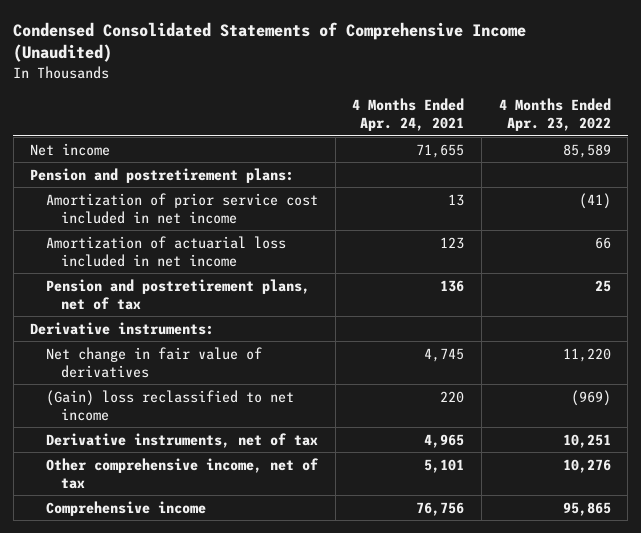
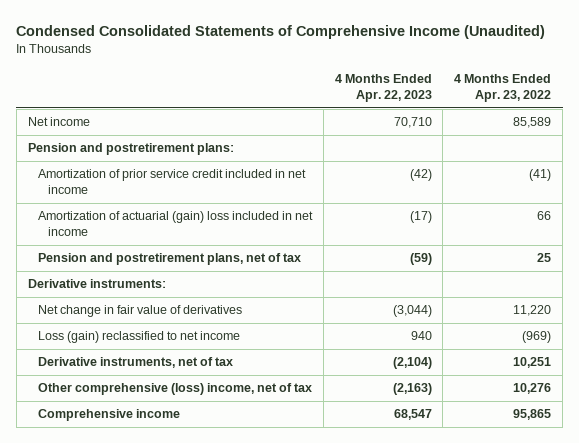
[352,97,465,132] 4 Months Ended Apr. 24, 2021 -> none
none -> [334,74,432,103] 4 Months Ended Apr. 22, 2023
[45,192,318,225] Amortization of prior service cost included in net income -> [38,169,307,195] Amortization of prior service credit included in net income
[45,235,286,268] Amortization of actuarial loss included in net income -> [38,211,314,237] Amortization of actuarial (gain) loss included in net income
[45,389,294,422] (Gain) loss reclassified to net income -> [38,331,241,344] Loss (gain) reclassified to net income
[45,457,319,490] Other comprehensive income, net of tax -> [38,383,313,396] Other comprehensive (loss) income, net of tax

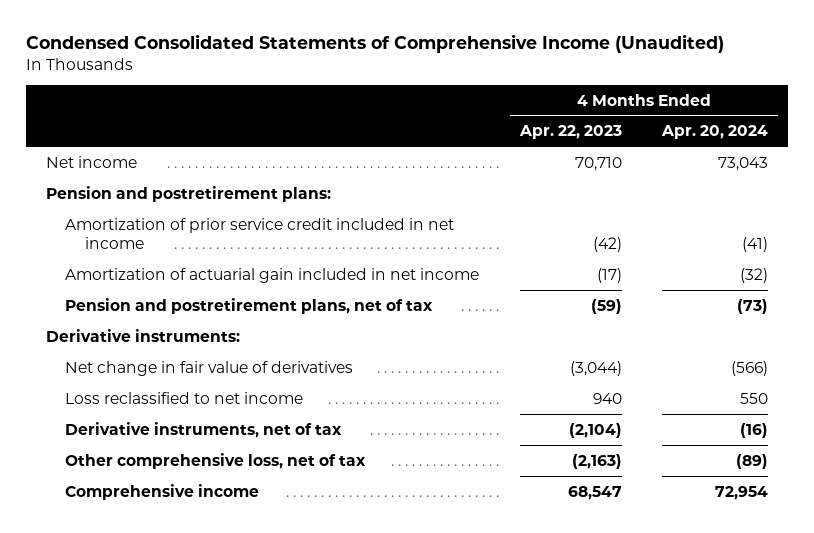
[454,74,552,103] 4 Months Ended Apr. 23, 2022 -> none
none -> [660,125,768,140] Apr. 20, 2024
[38,211,314,237] Amortization of actuarial (gain) loss included in net income -> [65,267,480,283] Amortization of actuarial gain included in net income
[38,331,241,344] Loss (gain) reclassified to net income -> [65,391,304,404] Loss reclassified to net income
[38,383,313,396] Other comprehensive (loss) income, net of tax -> [65,452,367,469] Other comprehensive loss, net of tax

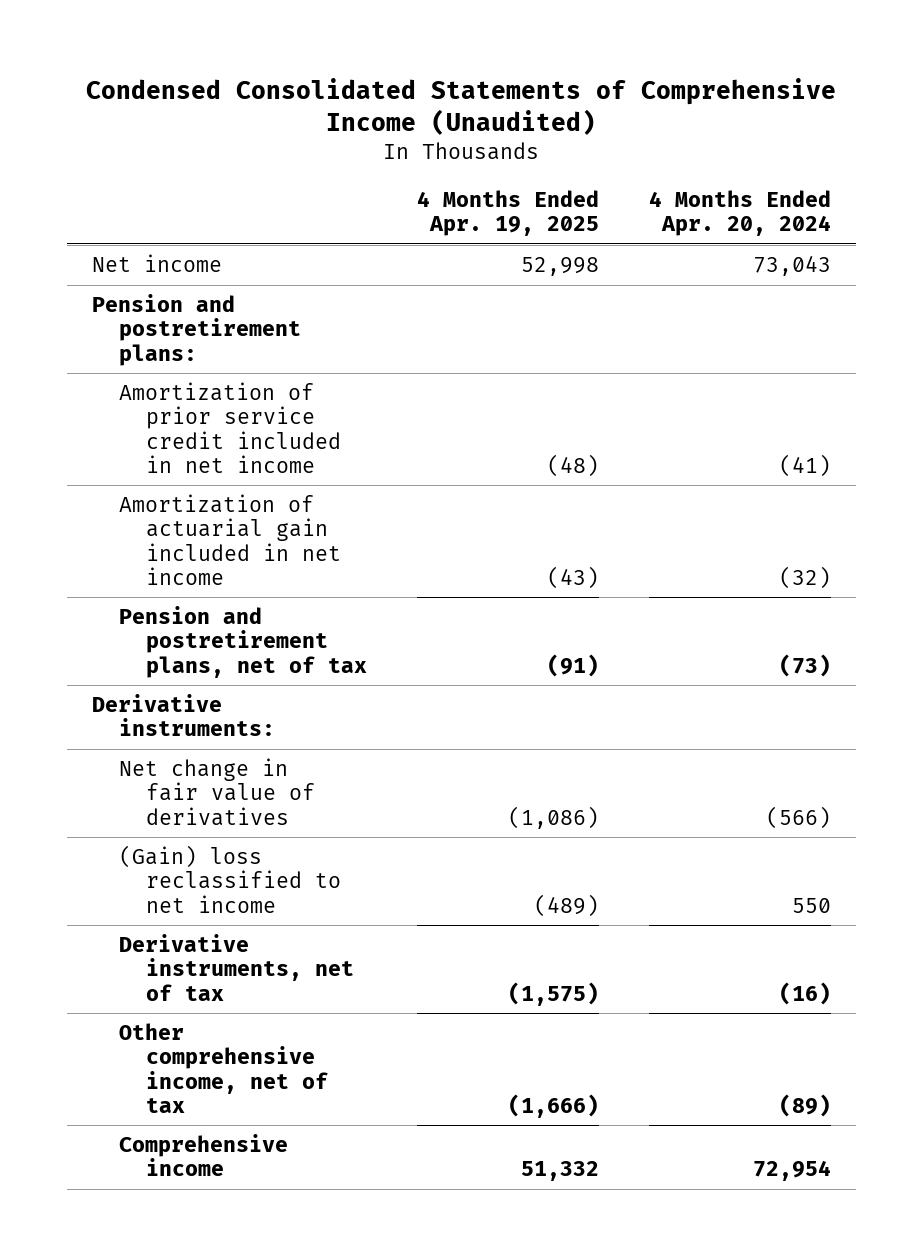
[518,125,622,140] Apr. 22, 2023 -> none
none -> [417,190,600,237] 4 Months Ended Apr. 19, 2025
[65,391,304,404] Loss reclassified to net income -> [118,845,342,913] (Gain) loss reclassified to net income
[65,452,367,469] Other comprehensive loss, net of tax -> [118,1023,329,1113] Other comprehensive income, net of tax

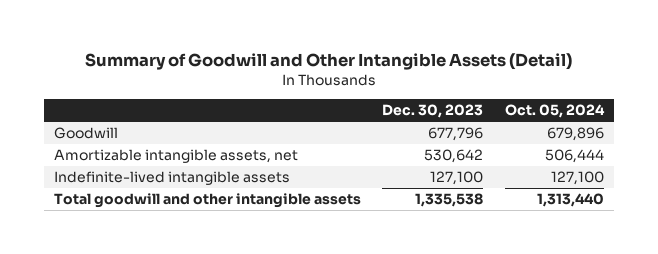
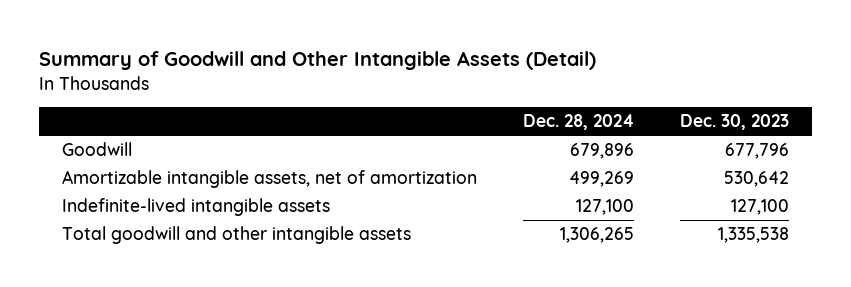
[504,104,605,119] Oct. 05, 2024 -> none
none -> [522,114,634,131] Dec. 28, 2024
[54,149,299,164] Amortizable intangible assets, net -> [62,170,478,189] Amortizable intangible assets, net of amortization

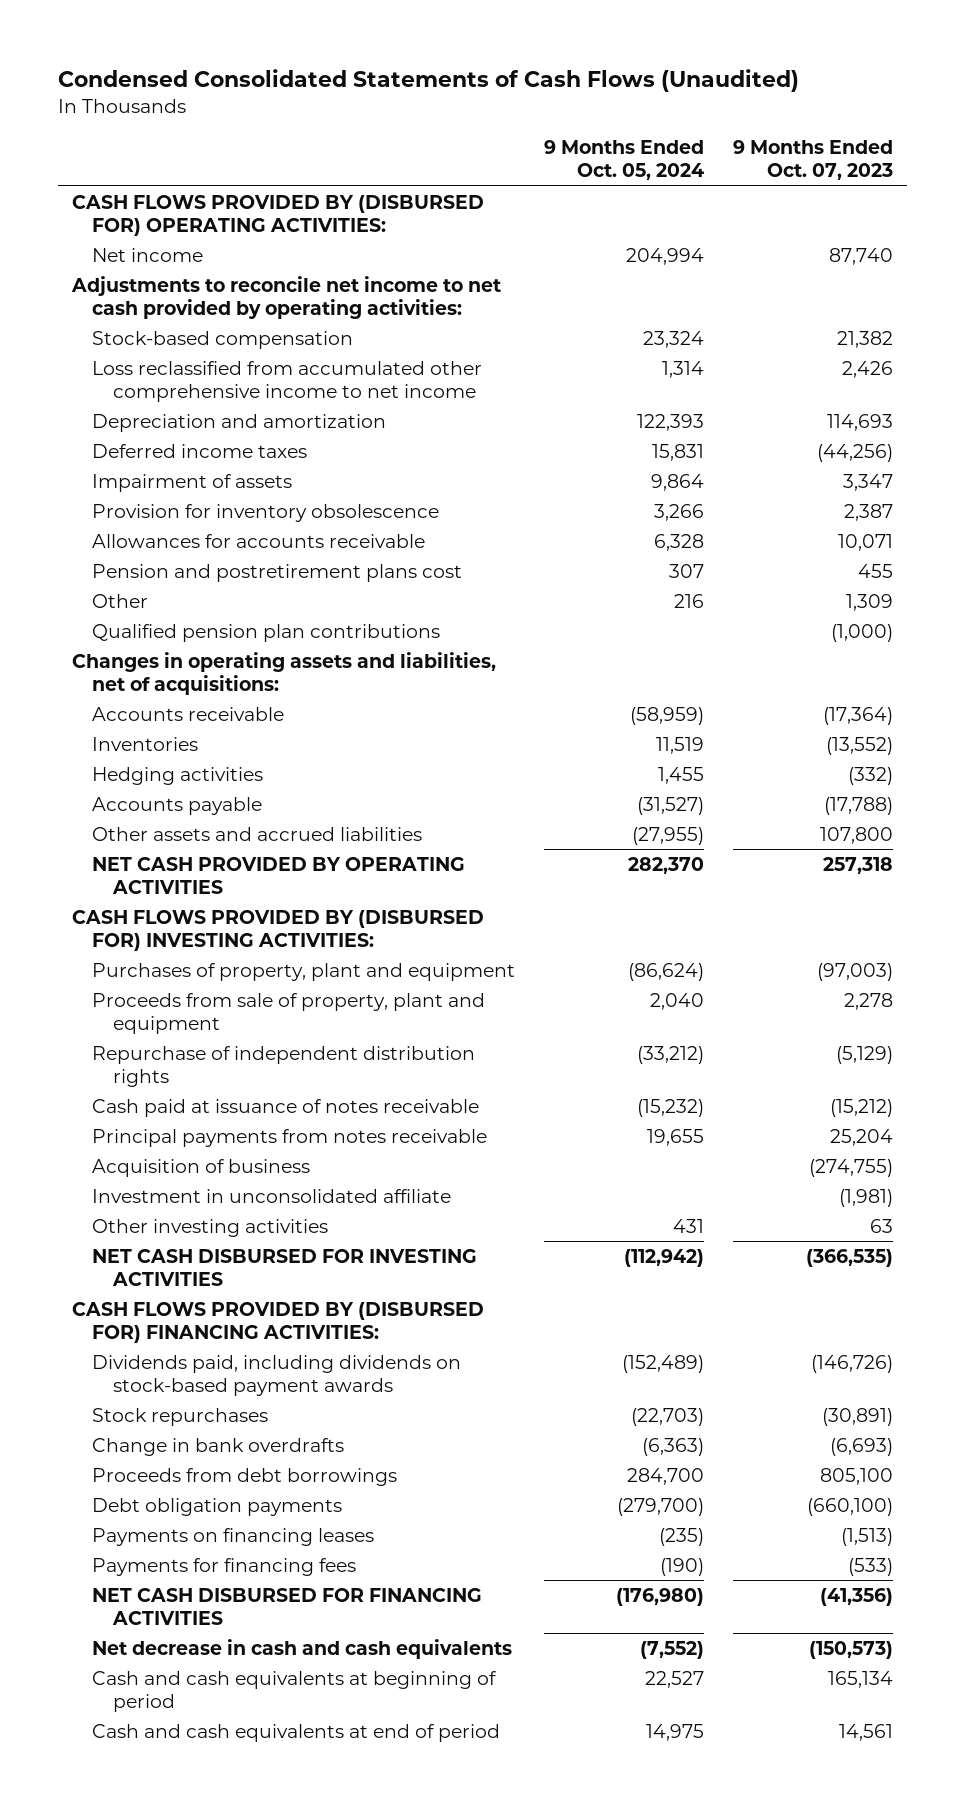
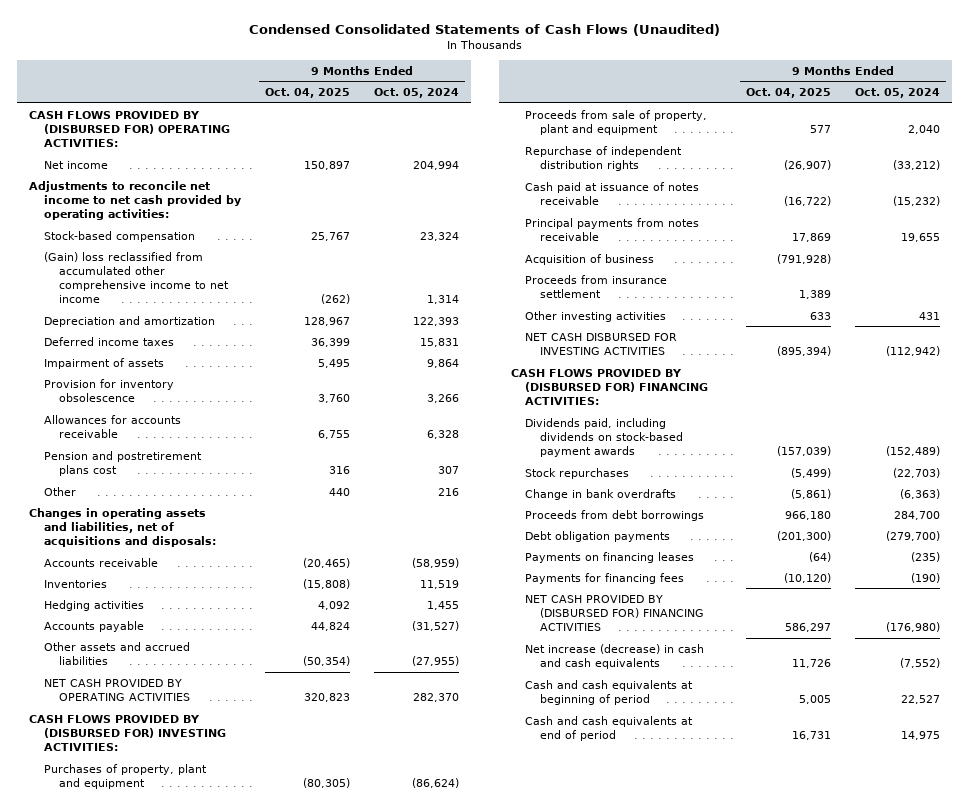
[733,139,894,180] 9 Months Ended Oct. 07, 2023 -> none
none -> [265,88,351,99] Oct. 04, 2025
[92,360,483,402] Loss reclassified from accumulated other comprehensive income to net income -> [44,251,229,304] (Gain) loss reclassified from accumulated other comprehensive income to net income
[92,623,441,642] Qualified pension plan contributions -> none
[72,651,497,695] Changes in operating assets and liabilities, net of acquisitions: -> [29,507,217,548] Changes in operating assets and liabilities, net of acquisitions and disposals:
[92,1188,452,1203] Investment in unconsolidated affiliate -> none
none -> [525,274,668,298] Proceeds from insurance settlement
[92,1587,483,1625] NET CASH DISBURSED FOR FINANCING ACTIVITIES -> [525,594,704,632] NET CASH PROVIDED BY (DISBURSED FOR) FINANCING ACTIVITIES
[92,1638,513,1659] Net decrease in cash and cash equivalents -> [525,643,705,669] Net increase (decrease) in cash and cash equivalents

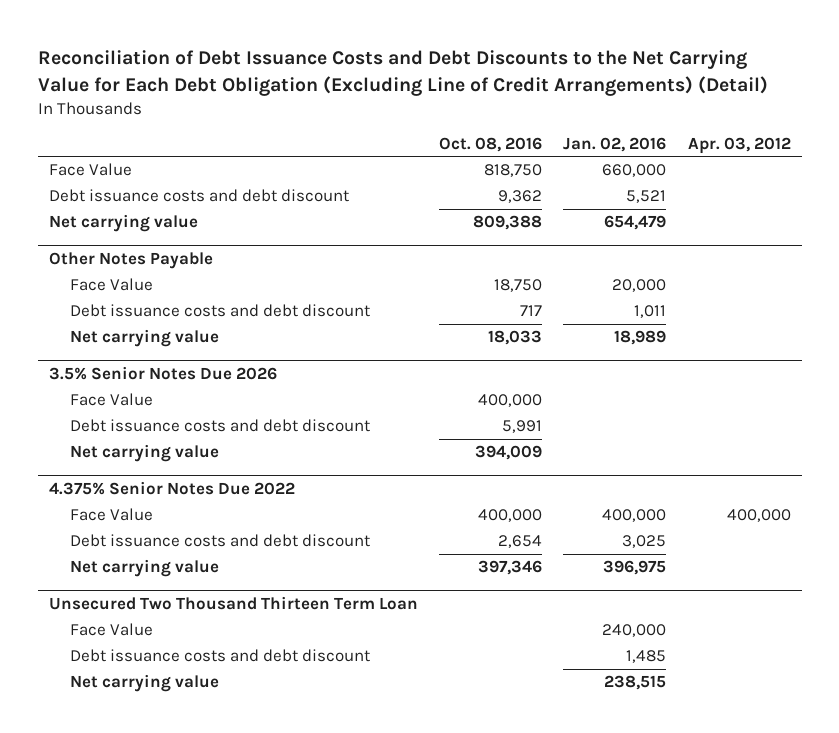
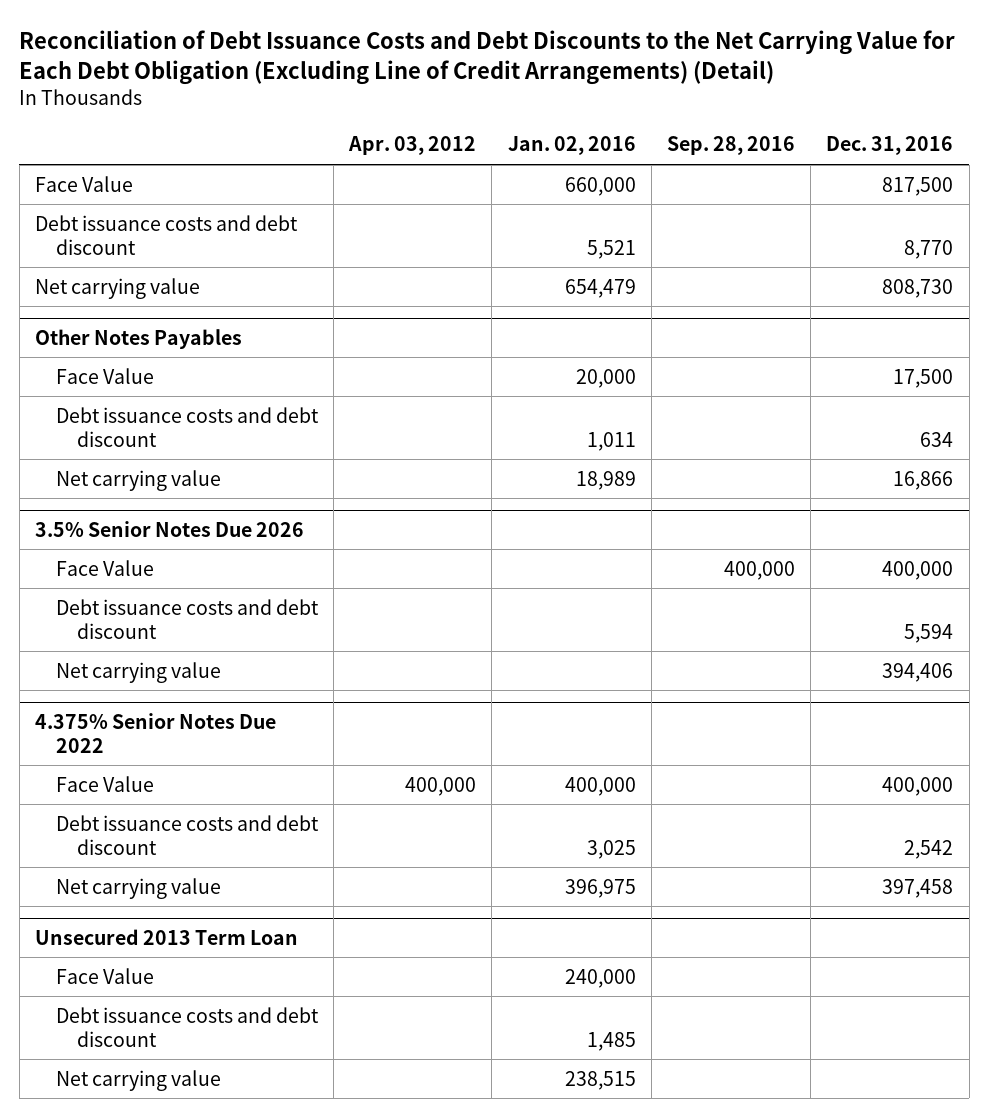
[438,136,542,152] Oct. 08, 2016 -> none
none -> [667,136,796,156] Sep. 28, 2016
none -> [826,136,954,156] Dec. 31, 2016
[48,252,213,270] Other Notes Payable -> [34,328,242,349] Other Notes Payables
[48,596,418,611] Unsecured Two Thousand Thirteen Term Loan -> [34,928,298,945] Unsecured 2013 Term Loan

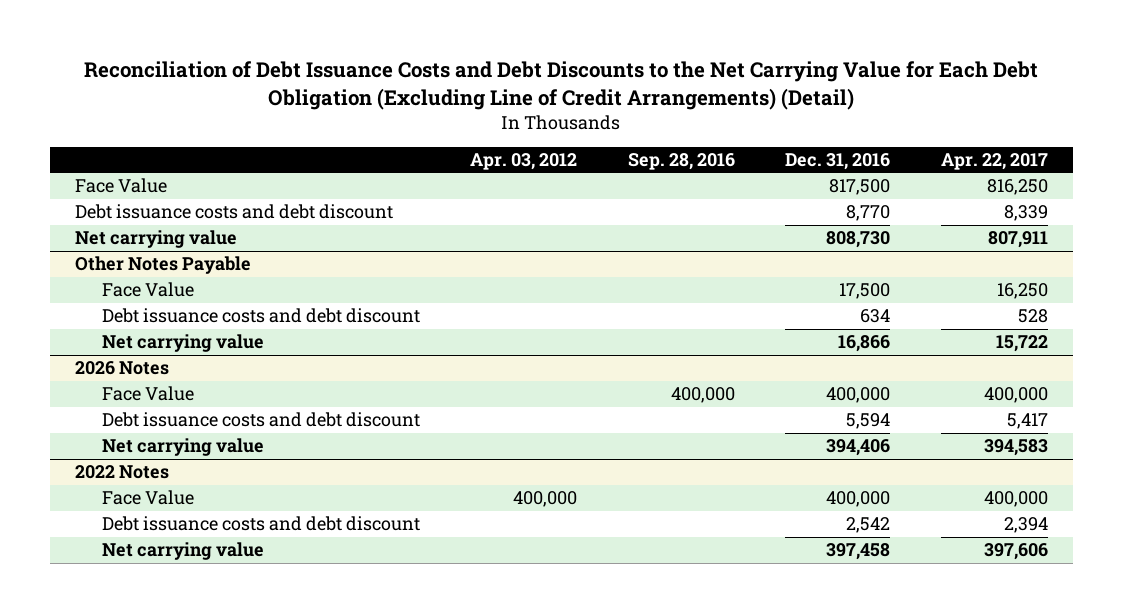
[507,136,636,156] Jan. 02, 2016 -> none
none -> [940,152,1048,170] Apr. 22, 2017
[34,328,242,349] Other Notes Payables -> [74,256,251,275] Other Notes Payable
[34,520,304,537] 3.5% Senior Notes Due 2026 -> [74,361,169,376] 2026 Notes
[34,712,276,753] 4.375% Senior Notes Due 2022 -> [74,465,169,480] 2022 Notes
[34,928,298,945] Unsecured 2013 Term Loan -> none
[55,967,154,984] Face Value -> none
[55,1006,319,1047] Debt issuance costs and debt discount -> none
[55,1069,221,1091] Net carrying value -> none

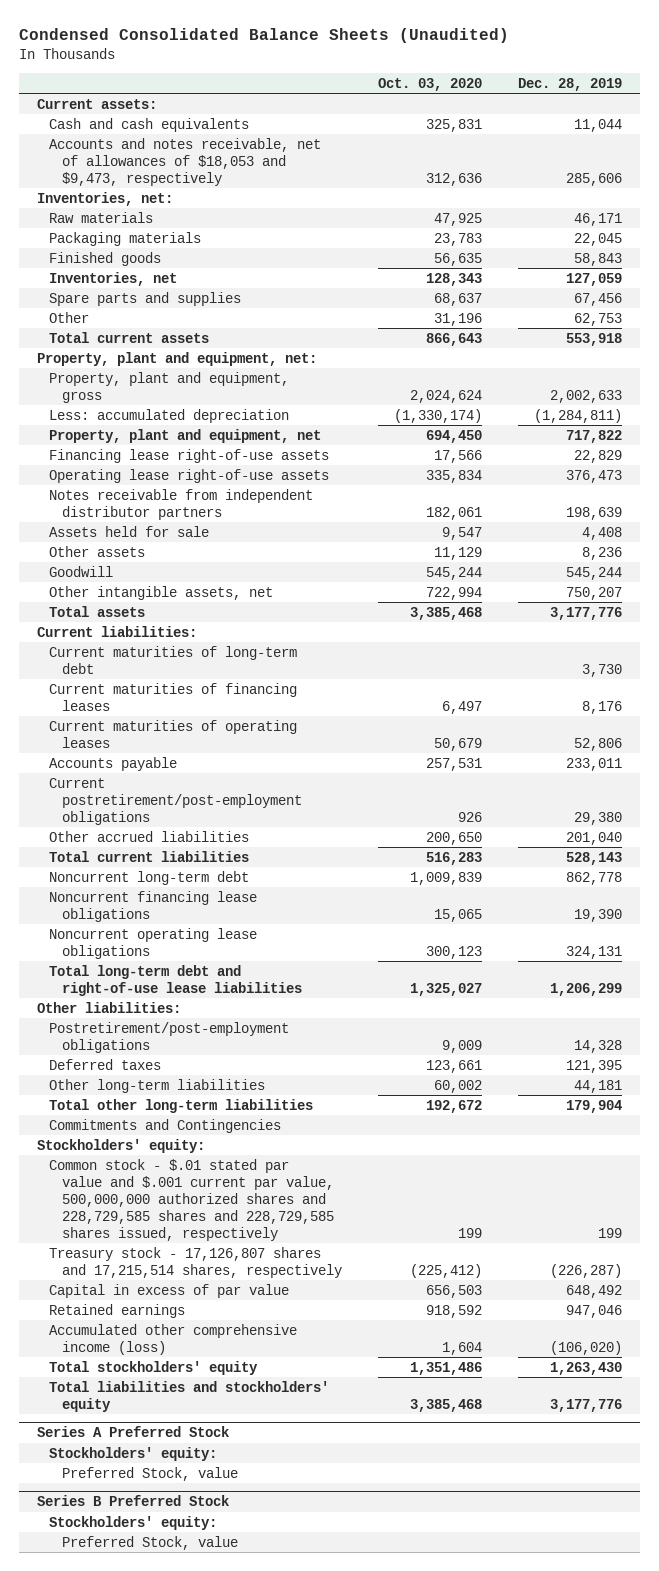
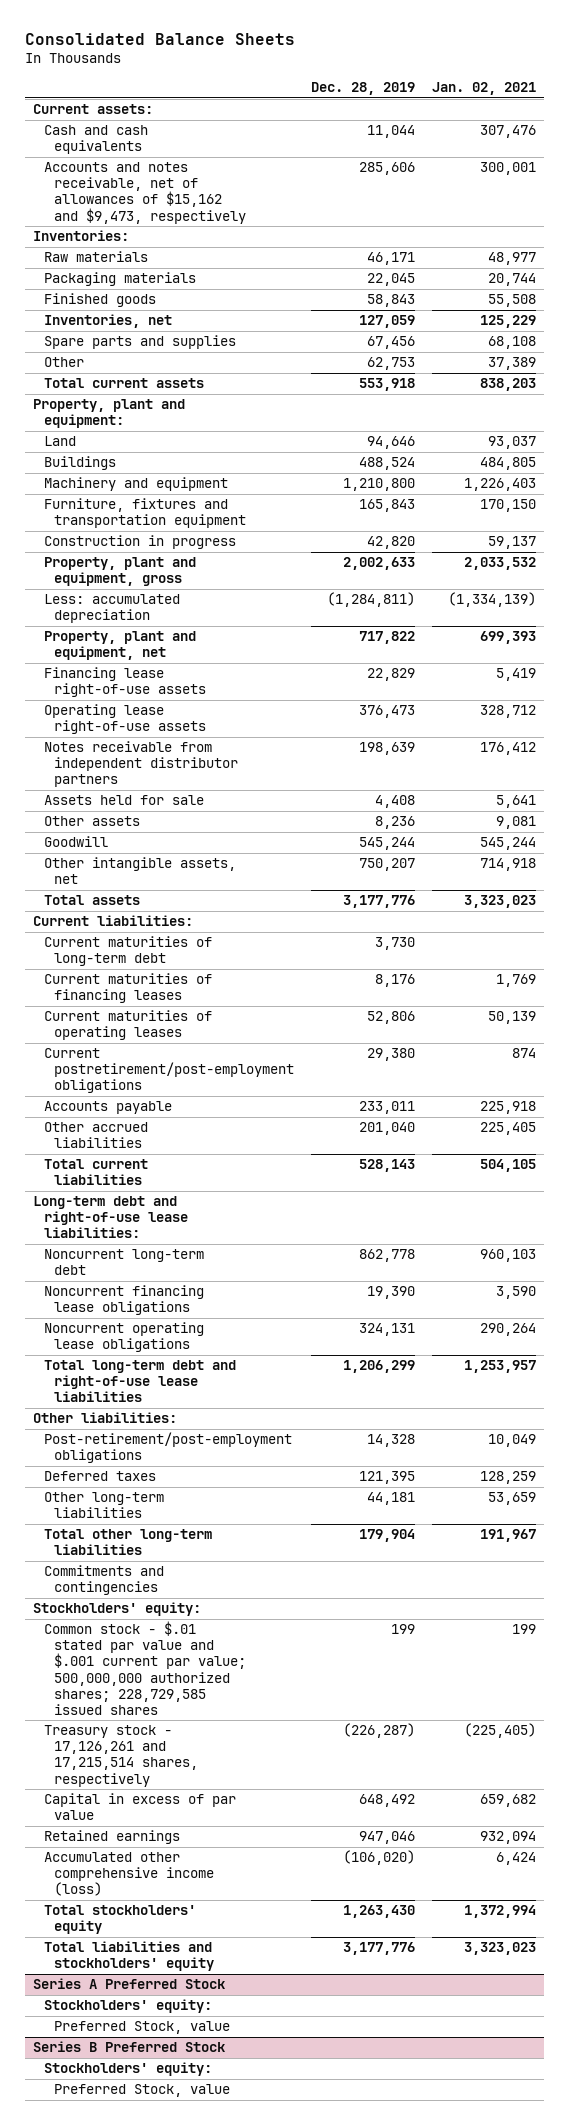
[18,28,509,44] Condensed Consolidated Balance Sheets (Unaudited) -> [24,33,295,46] Consolidated Balance Sheets
[377,77,482,91] Oct. 03, 2020 -> none
none -> [431,82,536,96] Jan. 02, 2021
[49,137,322,186] Accounts and notes receivable, net of allowances of $18,053 and $9,473, respectively -> [43,162,247,224] Accounts and notes receivable, net of allowances of $15,162 and $9,473, respectively
[36,191,173,206] Inventories, net: -> [33,230,130,242] Inventories:
[36,351,317,366] Property, plant and equipment, net: -> [33,399,186,429] Property, plant and equipment:
none -> [43,436,76,447] Land
none -> [43,456,116,471] Buildings
none -> [43,477,228,492] Machinery and equipment
none -> [43,498,247,529] Furniture, fixtures and transportation equipment
none -> [43,535,236,550] Construction in progress
[49,756,178,771] Accounts payable -> [43,1101,172,1115] Accounts payable
none -> [33,1196,188,1239] Long-term debt and right-of-use lease liabilities:
[49,1021,290,1053] Postretirement/post-employment obligations -> [43,1432,292,1464] Post-retirement/post-employment obligations
[49,1118,282,1133] Commitments and Contingencies -> [43,1565,164,1596] Commitments and contingencies
[49,1158,334,1241] Common stock - $.01 stated par value and $.001 current par value, 500,000,000 authorized shares and 228,729,585 shares and 228,729,585 shares issued, respectively -> [43,1621,247,1715] Common stock - $.01 stated par value and $.001 current par value; 500,000,000 authorized shares; 228,729,585 issued shares
[49,1246,342,1278] Treasury stock - 17,126,807 shares and 17,215,514 shares, respectively -> [43,1725,199,1787] Treasury stock - 17,126,261 and 17,215,514 shares, respectively

